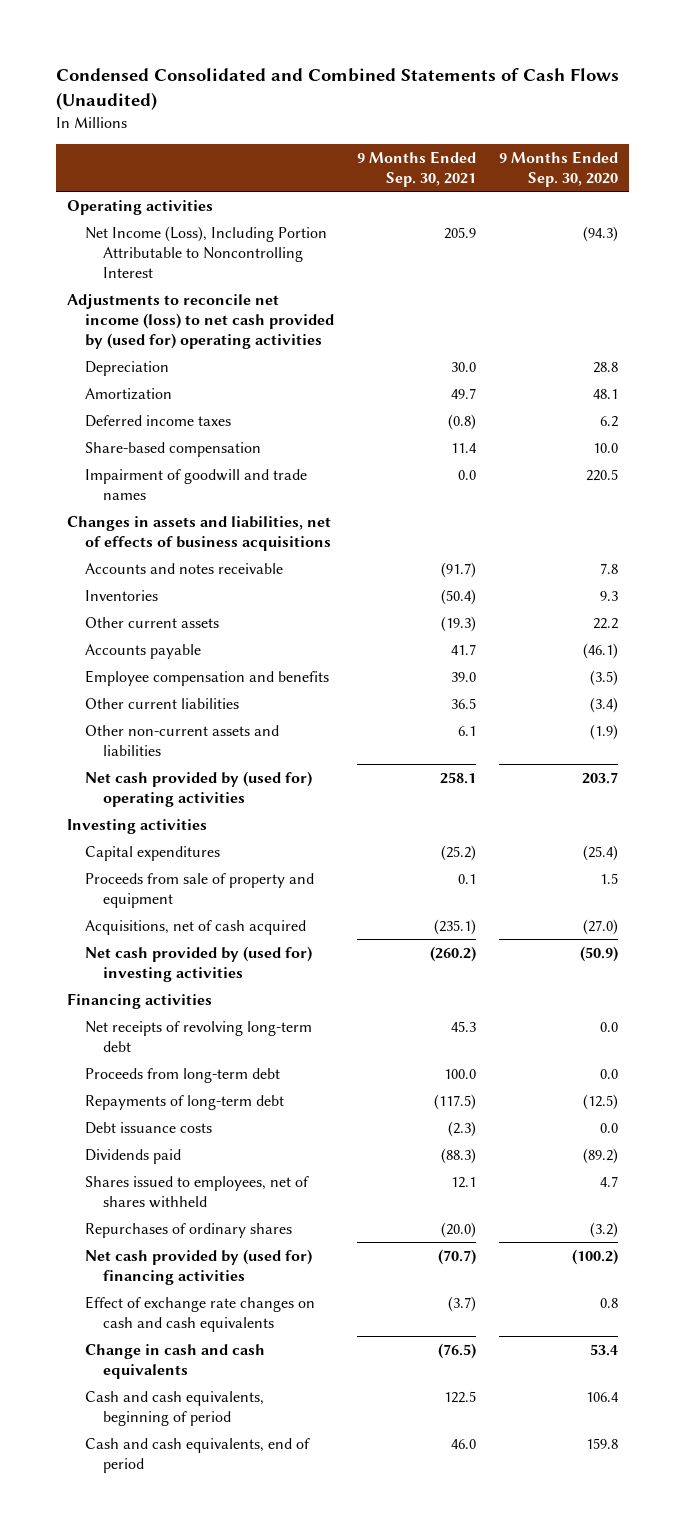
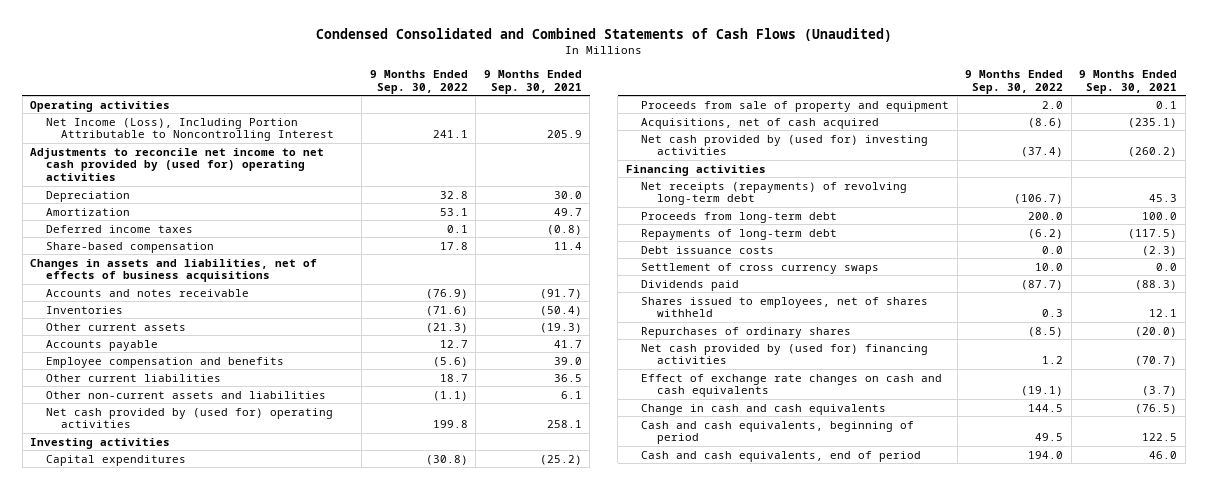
[498,150,618,187] 9 Months Ended Sep. 30, 2020 -> none
none -> [369,70,468,94] 9 Months Ended Sep. 30, 2022
[67,293,335,349] Adjustments to reconcile net income (loss) to net cash provided by (used for) operating activities -> [30,147,325,182] Adjustments to reconcile net income to net cash provided by (used for) operating activities
[85,468,308,500] Impairment of goodwill and trade names -> none
[85,1020,313,1052] Net receipts of revolving long-term debt -> [641,181,908,206] Net receipts (repayments) of revolving long-term debt
none -> [641,262,880,274] Settlement of cross currency swaps

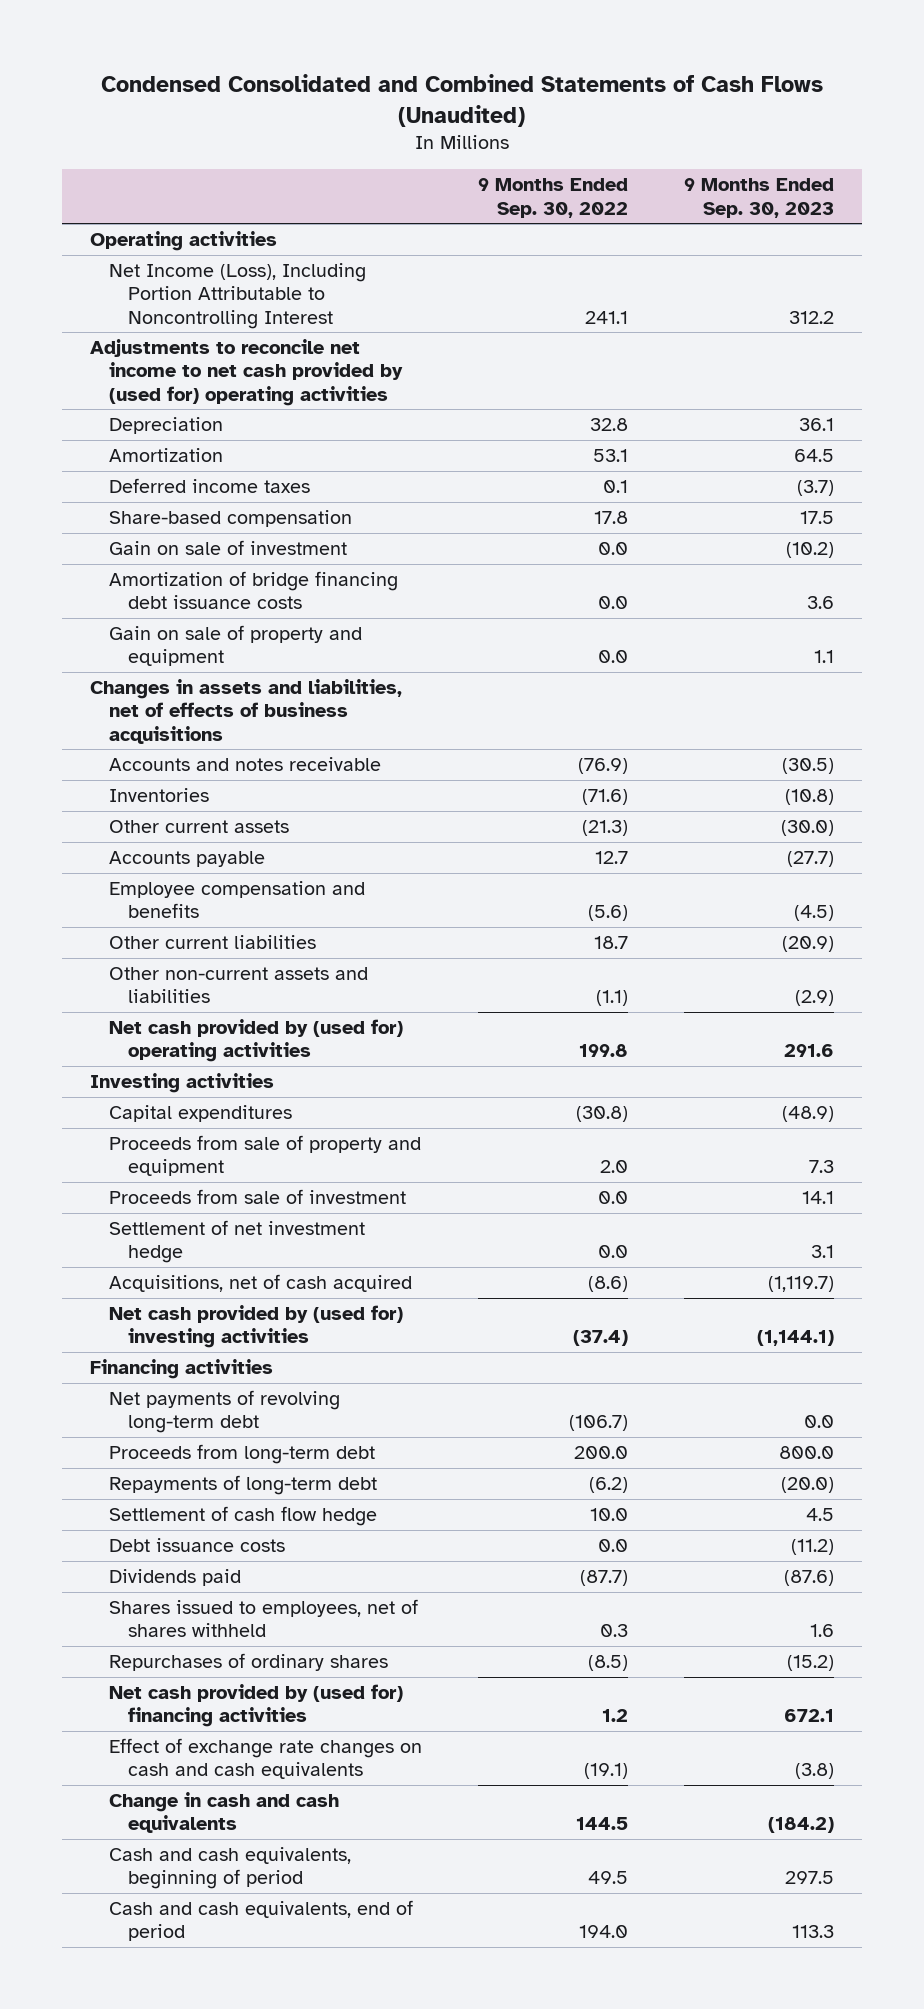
[483,70,582,94] 9 Months Ended Sep. 30, 2021 -> none
none -> [684,178,835,218] 9 Months Ended Sep. 30, 2023
none -> [108,540,347,556] Gain on sale of investment
none -> [108,571,398,610] Amortization of bridge financing debt issuance costs
none -> [108,625,362,667] Gain on sale of property and equipment
none -> [108,1189,406,1205] Proceeds from sale of investment
none -> [108,1220,365,1264] Settlement of net investment hedge
[641,181,908,206] Net receipts (repayments) of revolving long-term debt -> [108,1390,340,1434] Net payments of revolving long-term debt
none -> [108,1506,377,1527] Settlement of cash flow hedge
[641,262,880,274] Settlement of cross currency swaps -> none

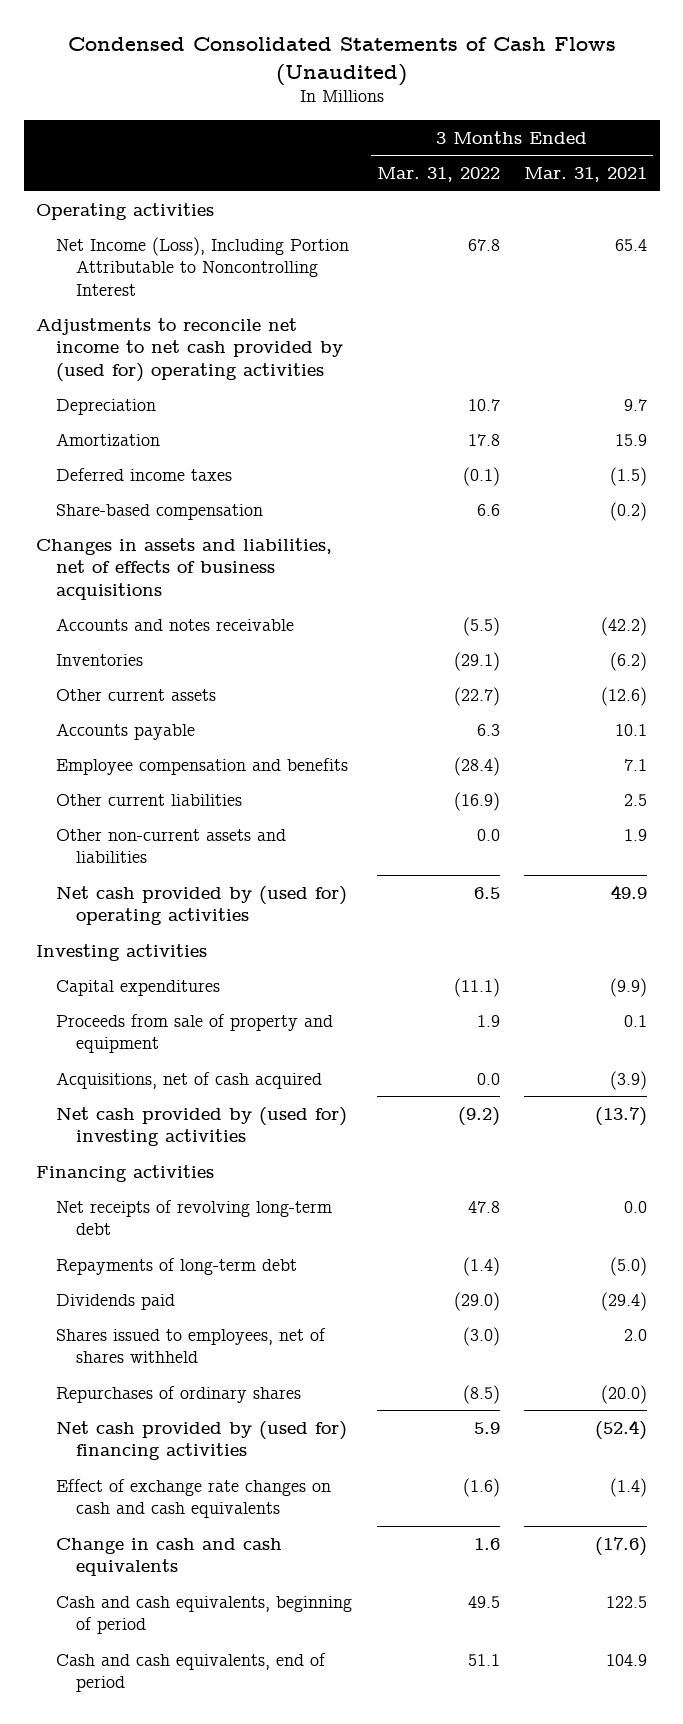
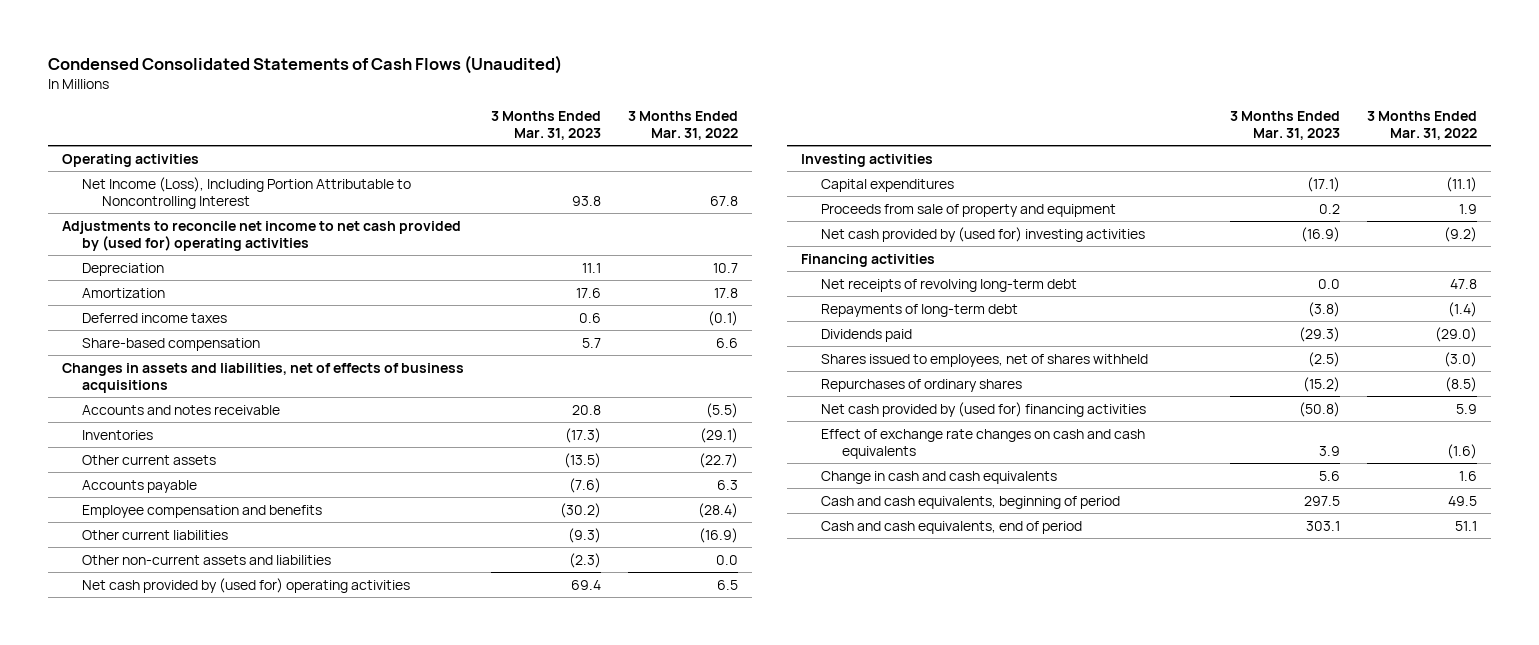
[524,167,648,183] Mar. 31, 2021 -> none
none -> [490,111,601,141] 3 Months Ended Mar. 31, 2023
[56,1071,323,1089] Acquisitions, net of cash acquired -> none

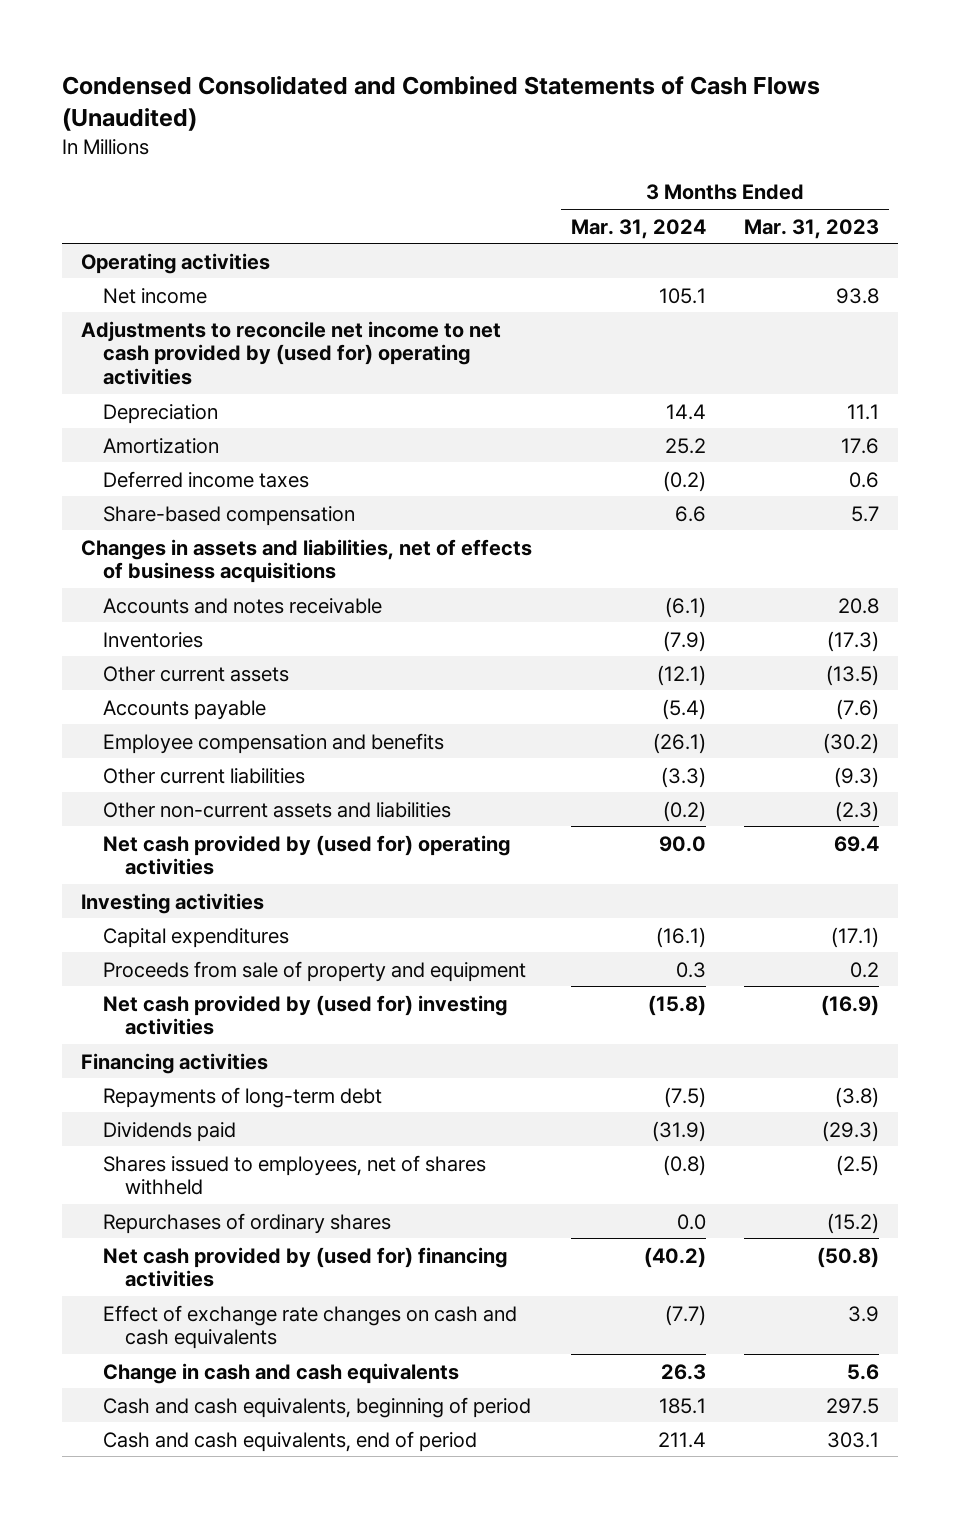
[48,55,563,75] Condensed Consolidated Statements of Cash Flows (Unaudited) -> [61,76,820,132] Condensed Consolidated and Combined Statements of Cash Flows (Unaudited)
[628,111,739,141] 3 Months Ended Mar. 31, 2022 -> none
none -> [570,218,706,239] Mar. 31, 2024
[82,176,412,209] Net Income (Loss), Including Portion Attributable to Noncontrolling Interest -> [102,287,207,304] Net income
[821,278,1078,292] Net receipts of revolving long-term debt -> none

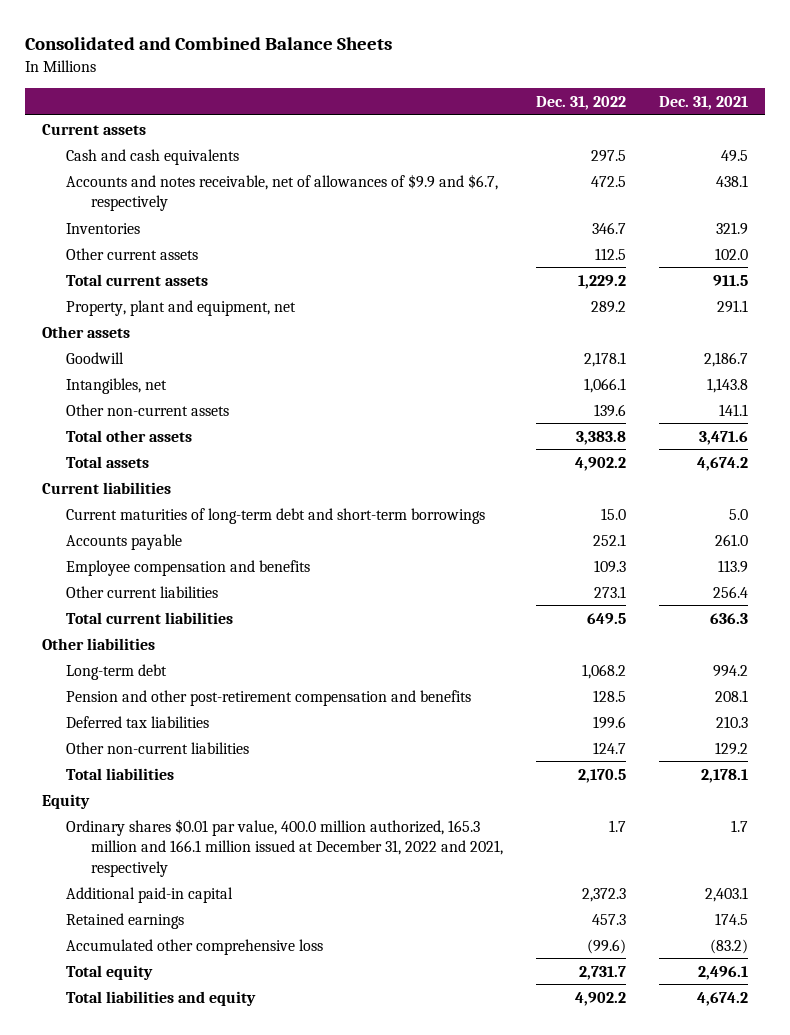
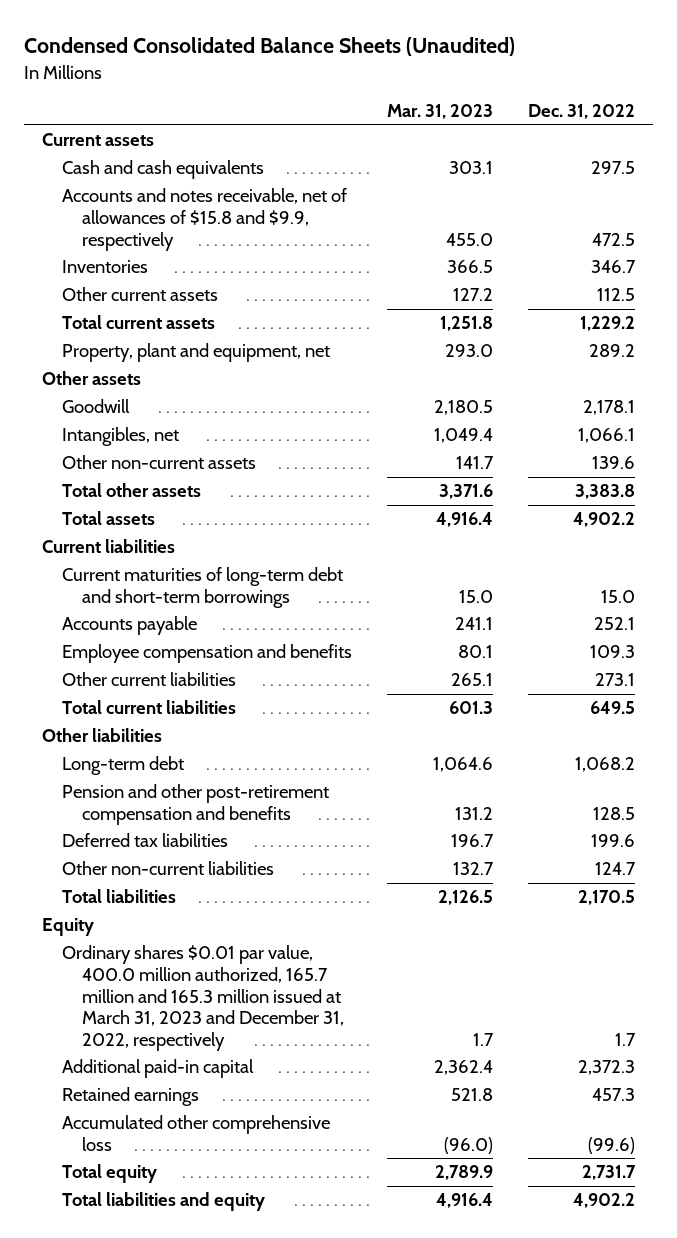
[25,37,393,51] Consolidated and Combined Balance Sheets -> [24,37,516,57] Condensed Consolidated Balance Sheets (Unaudited)
[658,96,748,111] Dec. 31, 2021 -> none
none -> [387,104,494,120] Mar. 31, 2023
[66,173,499,212] Accounts and notes receivable, net of allowances of $9.9 and $6.7, respectively -> [62,188,348,251] Accounts and notes receivable, net of allowances of $15.8 and $9.9, respectively
[66,818,503,877] Ordinary shares $0.01 par value, 400.0 million authorized, 165.3 million and 166.1 million issued at December 31, 2022 and 2021, respectively -> [62,945,345,1051] Ordinary shares $0.01 par value, 400.0 million authorized, 165.7 million and 165.3 million issued at March 31, 2023 and December 31, 2022, respectively

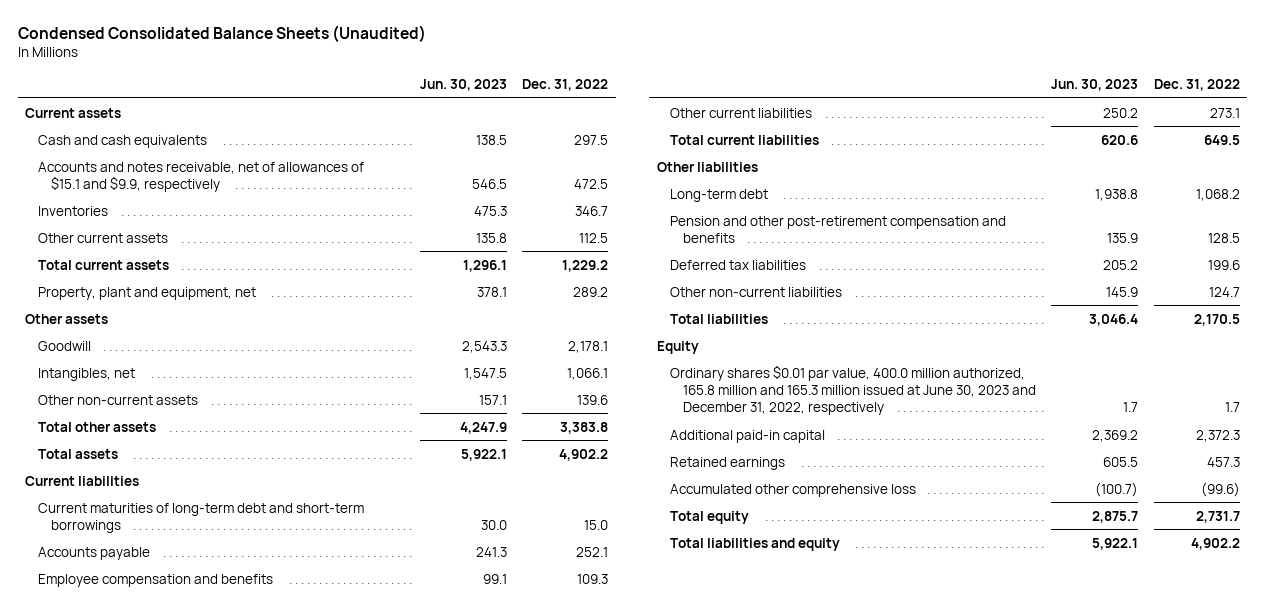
[387,104,494,120] Mar. 31, 2023 -> none
none -> [419,79,507,92] Jun. 30, 2023
[62,188,348,251] Accounts and notes receivable, net of allowances of $15.8 and $9.9, respectively -> [38,161,365,192] Accounts and notes receivable, net of allowances of $15.1 and $9.9, respectively
[62,945,345,1051] Ordinary shares $0.01 par value, 400.0 million authorized, 165.7 million and 165.3 million issued at March 31, 2023 and December 31, 2022, respectively -> [670,364,1037,415] Ordinary shares $0.01 par value, 400.0 million authorized, 165.8 million and 165.3 million issued at June 30, 2023 and December 31, 2022, respectively

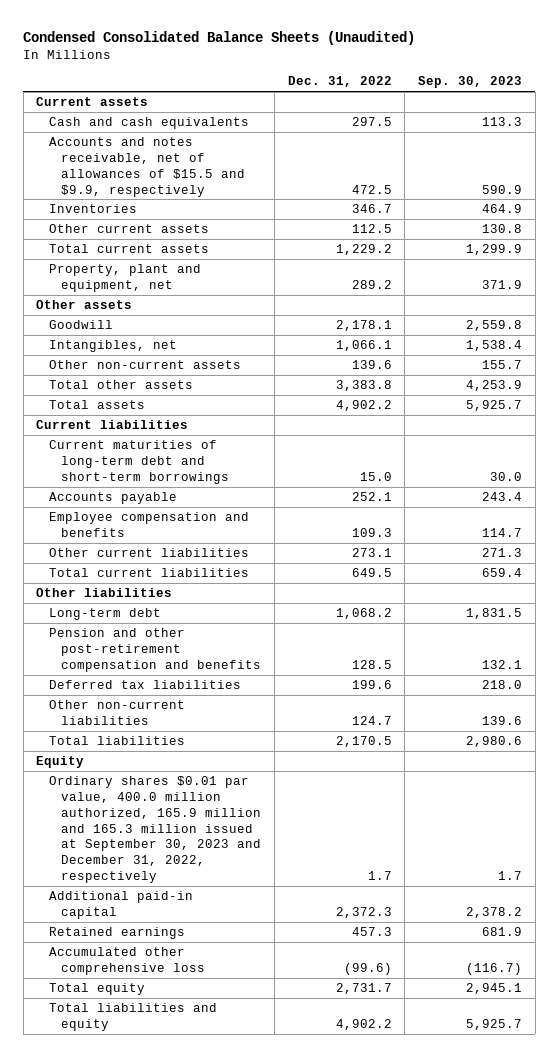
[419,79,507,92] Jun. 30, 2023 -> none
none -> [418,76,523,89] Sep. 30, 2023
[38,161,365,192] Accounts and notes receivable, net of allowances of $15.1 and $9.9, respectively -> [48,137,246,197] Accounts and notes receivable, net of allowances of $15.5 and $9.9, respectively
[670,364,1037,415] Ordinary shares $0.01 par value, 400.0 million authorized, 165.8 million and 165.3 million issued at June 30, 2023 and December 31, 2022, respectively -> [48,776,262,884] Ordinary shares $0.01 par value, 400.0 million authorized, 165.9 million and 165.3 million issued at September 30, 2023 and December 31, 2022, respectively

